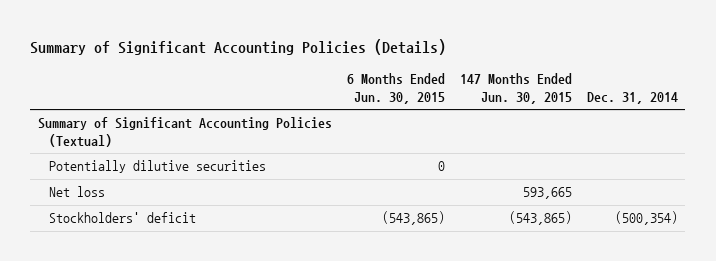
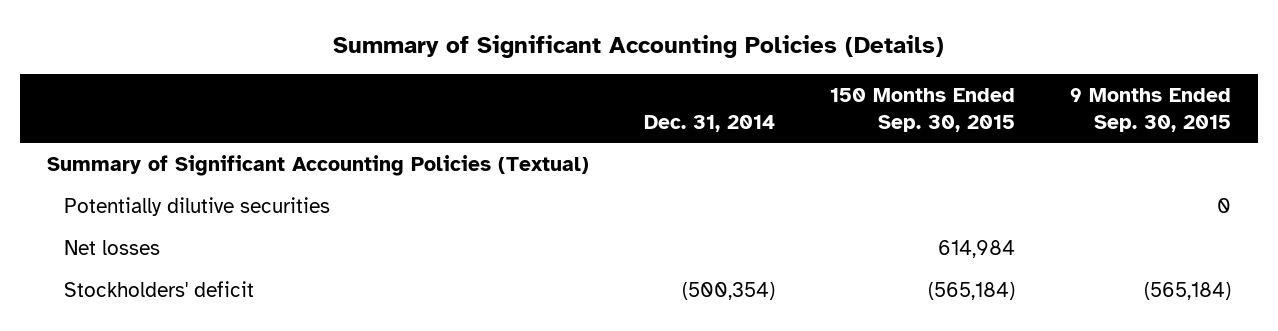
[346,73,445,104] 6 Months Ended Jun. 30, 2015 -> none
[459,73,572,104] 147 Months Ended Jun. 30, 2015 -> none
none -> [830,87,1016,132] 150 Months Ended Sep. 30, 2015
none -> [1069,87,1231,132] 9 Months Ended Sep. 30, 2015
[49,186,106,198] Net loss -> [64,240,161,256] Net losses

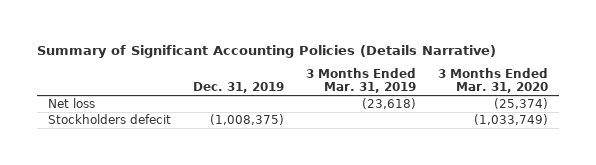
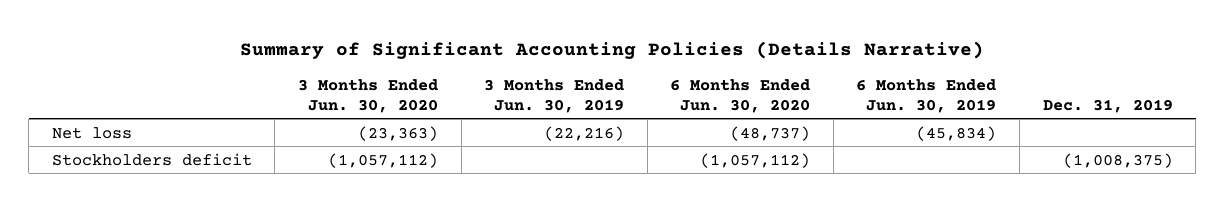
[305,68,416,94] 3 Months Ended Mar. 31, 2019 -> none
[437,68,548,94] 3 Months Ended Mar. 31, 2020 -> none
none -> [297,79,438,113] 3 Months Ended Jun. 30, 2020
none -> [484,79,625,113] 3 Months Ended Jun. 30, 2019
none -> [670,79,811,113] 6 Months Ended Jun. 30, 2020
none -> [856,79,997,113] 6 Months Ended Jun. 30, 2019
[48,114,172,125] Stockholders defecit -> [51,152,252,166] Stockholders deficit

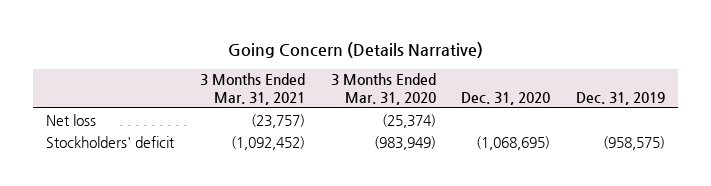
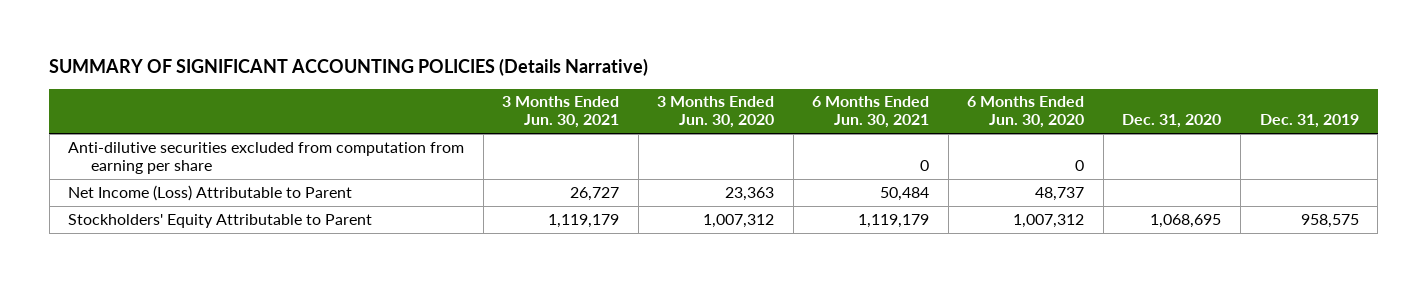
[227,41,483,58] Going Concern (Details Narrative) -> [49,58,649,77] SUMMARY OF SIGNIFICANT ACCOUNTING POLICIES (Details Narrative)
[199,73,305,106] 3 Months Ended Mar. 31, 2021 -> none
[330,73,436,106] 3 Months Ended Mar. 31, 2020 -> none
none -> [502,96,620,129] 3 Months Ended Jun. 30, 2021
none -> [657,96,775,129] 3 Months Ended Jun. 30, 2020
none -> [812,96,930,129] 6 Months Ended Jun. 30, 2021
none -> [967,96,1085,129] 6 Months Ended Jun. 30, 2020
[45,135,175,148] Stockholders' deficit -> none
none -> [68,141,465,174] Anti-dilutive securities excluded from computation from earning per share
[45,113,96,126] Net loss -> [68,184,353,201] Net Income (Loss) Attributable to Parent
none -> [68,213,373,228] Stockholders' Equity Attributable to Parent

